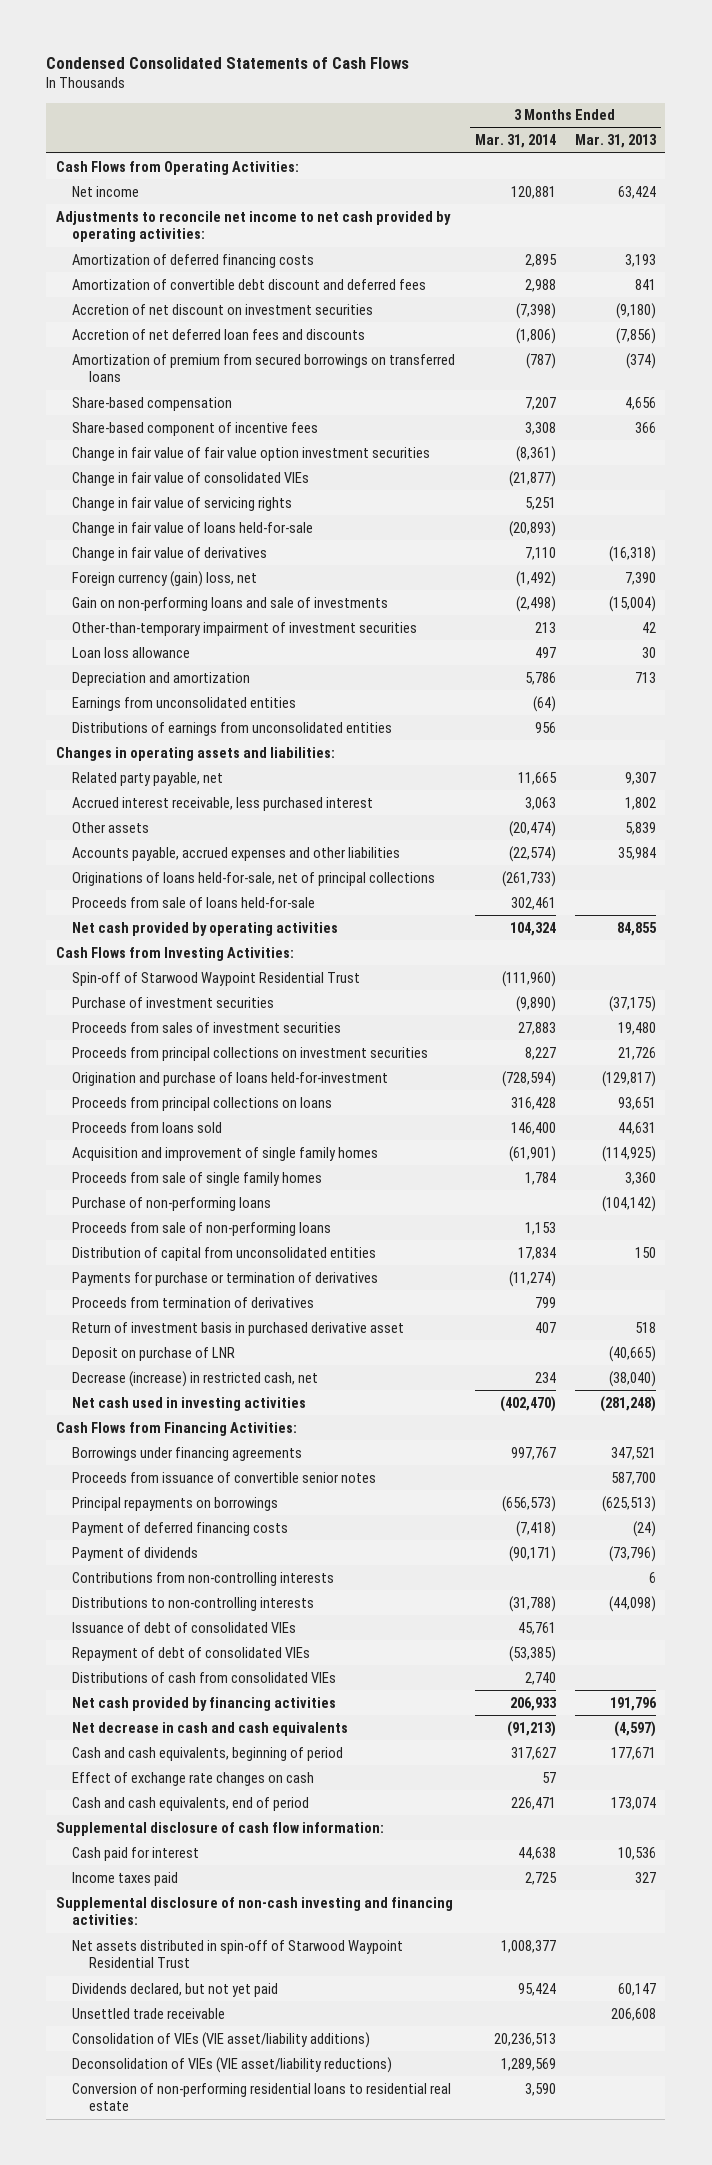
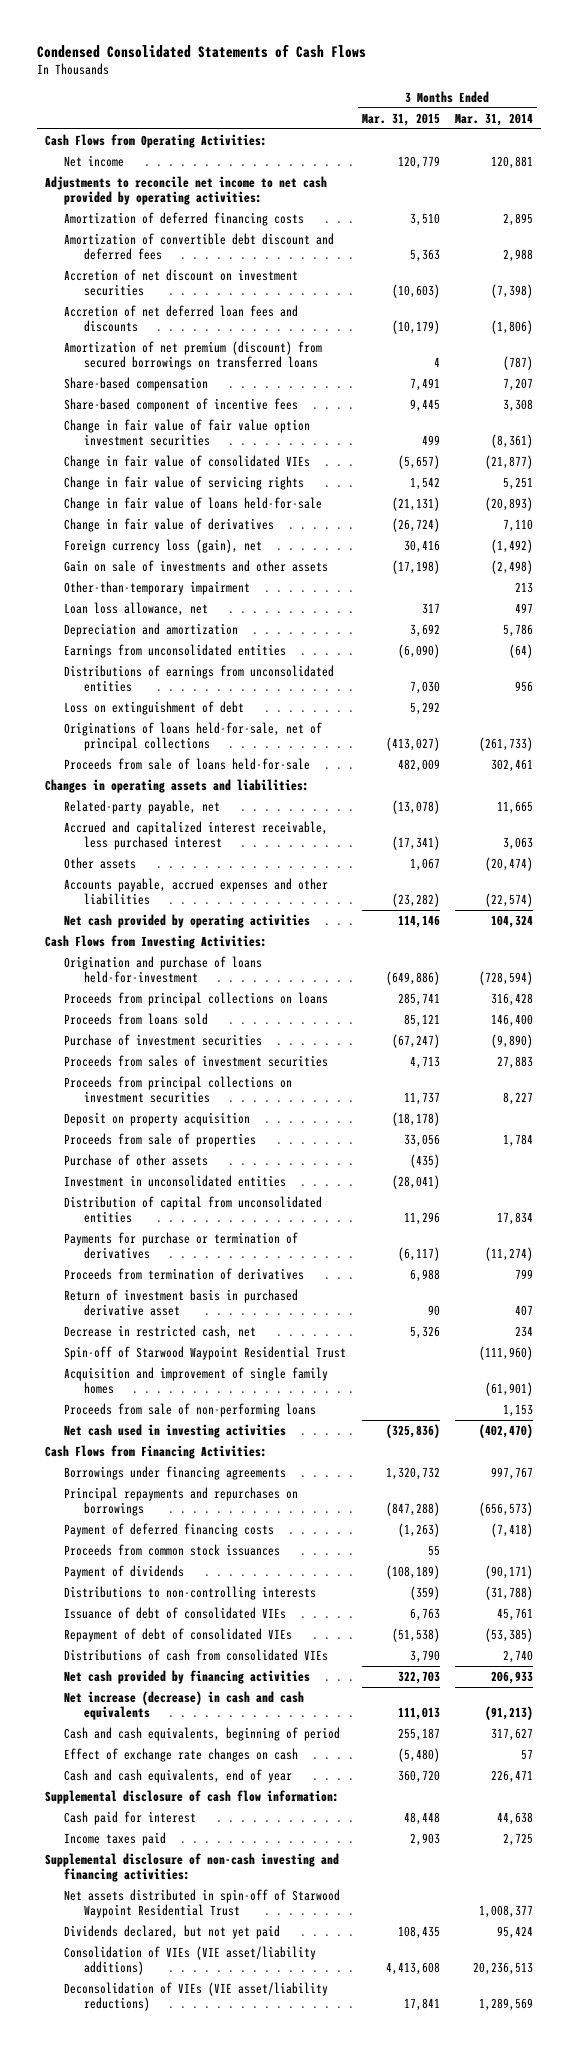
[574,134,657,149] Mar. 31, 2013 -> none
none -> [361,112,440,126] Mar. 31, 2015
[72,353,456,383] Amortization of premium from secured borrowings on transferred loans -> [64,341,323,370] Amortization of net premium (discount) from secured borrowings on transferred loans
[72,570,258,587] Foreign currency (gain) loss, net -> [64,539,263,554] Foreign currency loss (gain), net
[72,596,389,611] Gain on non-performing loans and sale of investments -> [64,560,329,573] Gain on sale of investments and other assets
[72,621,418,636] Other-than-temporary impairment of investment securities -> [64,581,251,596] Other-than-temporary impairment
[72,646,191,658] Loan loss allowance -> [64,602,209,617] Loan loss allowance, net
none -> [64,701,245,716] Loss on extinguishment of debt
[72,871,436,886] Originations of loans held-for-sale, net of principal collections -> [64,722,323,751] Originations of loans held-for-sale, net of principal collections
[72,896,316,908] Proceeds from sale of loans held-for-sale -> [64,758,311,771] Proceeds from sale of loans held-for-sale
[72,771,224,786] Related party payable, net -> [64,800,221,815] Related-party payable, net
[72,796,374,811] Accrued interest receivable, less purchased interest -> [64,821,329,850] Accrued and capitalized interest receivable, less purchased interest
[72,1196,272,1211] Purchase of non-performing loans -> none
[72,996,275,1008] Purchase of investment securities -> [64,1034,263,1047] Purchase of investment securities
[72,1021,342,1033] Proceeds from sales of investment securities -> [64,1055,329,1068] Proceeds from sales of investment securities
[72,1046,429,1061] Proceeds from principal collections on investment securities -> [64,1076,293,1103] Proceeds from principal collections on investment securities
none -> [64,1112,251,1127] Deposit on property acquisition
[72,1171,323,1186] Proceeds from sale of single family homes -> [64,1133,257,1148] Proceeds from sale of properties
none -> [64,1154,209,1167] Purchase of other assets
none -> [64,1175,287,1188] Investment in unconsolidated entities
[72,1346,236,1361] Deposit on purchase of LNR -> none
[72,1370,319,1387] Decrease (increase) in restricted cash, net -> [64,1325,257,1340] Decrease in restricted cash, net
[72,971,361,986] Spin-off of Starwood Waypoint Residential Trust -> [64,1346,347,1361] Spin-off of Starwood Waypoint Residential Trust
[72,1146,379,1161] Acquisition and improvement of single family homes -> [64,1367,329,1394] Acquisition and improvement of single family homes
[72,1221,332,1236] Proceeds from sale of non-performing loans -> [64,1403,317,1418] Proceeds from sale of non-performing loans
[72,1471,377,1483] Proceeds from issuance of convertible senior notes -> none
[72,1496,279,1511] Principal repayments on borrowings -> [64,1487,299,1516] Principal repayments and repurchases on borrowings
none -> [64,1544,281,1557] Proceeds from common stock issuances
[72,1571,335,1586] Contributions from non-controlling interests -> none
[72,1721,349,1736] Net decrease in cash and cash equivalents -> [64,1691,305,1720] Net increase (decrease) in cash and cash equivalents
[72,1796,310,1811] Cash and cash equivalents, end of period -> [64,1769,293,1784] Cash and cash equivalents, end of year
[72,2007,226,2019] Unsettled trade receivable -> none
[72,2082,452,2112] Conversion of non-performing residential loans to residential real estate -> none

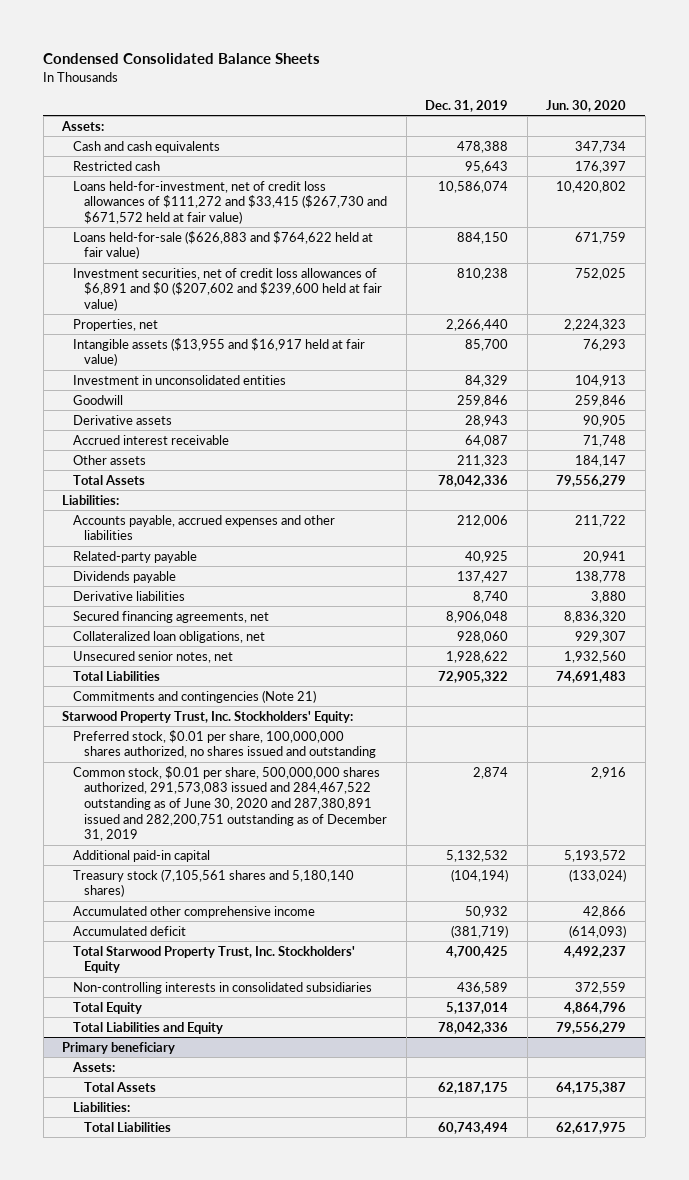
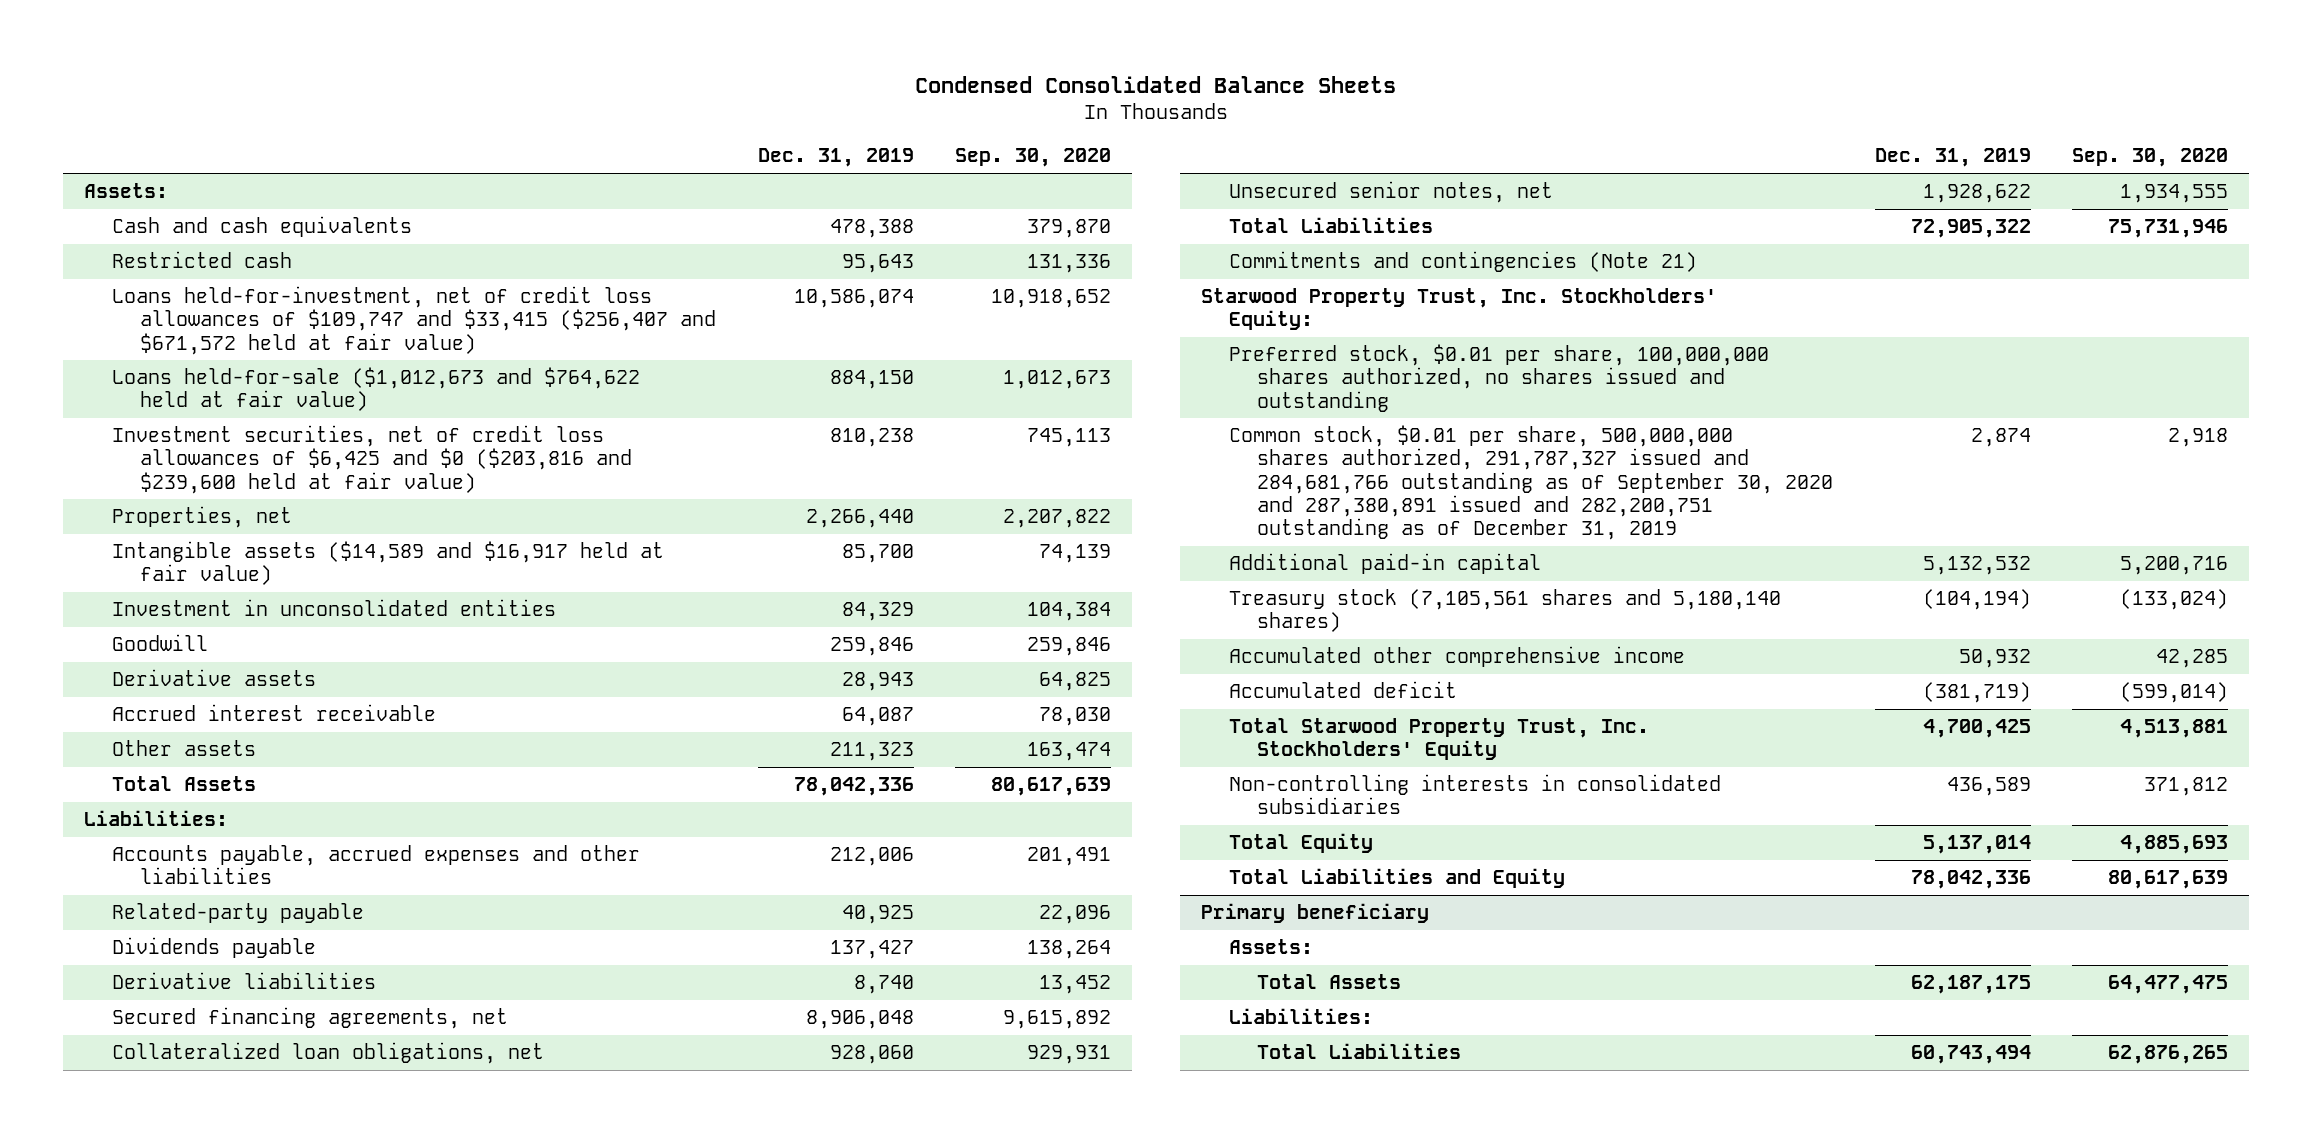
[546,99,627,112] Jun. 30, 2020 -> none
none -> [955,148,1112,168] Sep. 30, 2020
[73,180,388,225] Loans held-for-investment, net of credit loss allowances of $111,272 and $33,415 ($267,730 and $671,572 held at fair value) -> [111,286,716,355] Loans held-for-investment, net of credit loss allowances of $109,747 and $33,415 ($256,407 and $671,572 held at fair value)
[73,230,374,260] Loans held-for-sale ($626,883 and $764,622 held at fair value) -> [111,367,640,412] Loans held-for-sale ($1,012,673 and $764,622 held at fair value)
[73,267,383,312] Investment securities, net of credit loss allowances of $6,891 and $0 ($207,602 and $239,600 held at fair value) -> [111,425,632,494] Investment securities, net of credit loss allowances of $6,425 and $0 ($203,816 and $239,600 held at fair value)
[73,337,366,367] Intangible assets ($13,955 and $16,917 held at fair value) -> [111,541,664,586] Intangible assets ($14,589 and $16,917 held at fair value)
[73,765,388,842] Common stock, $0.01 per share, 500,000,000 shares authorized, 291,573,083 issued and 284,467,522 outstanding as of June 30, 2020 and 287,380,891 issued and 282,200,751 outstanding as of December 31, 2019 -> [1229,425,1834,541] Common stock, $0.01 per share, 500,000,000 shares authorized, 291,787,327 issued and 284,681,766 outstanding as of September 30, 2020 and 287,380,891 issued and 282,200,751 outstanding as of December 31, 2019

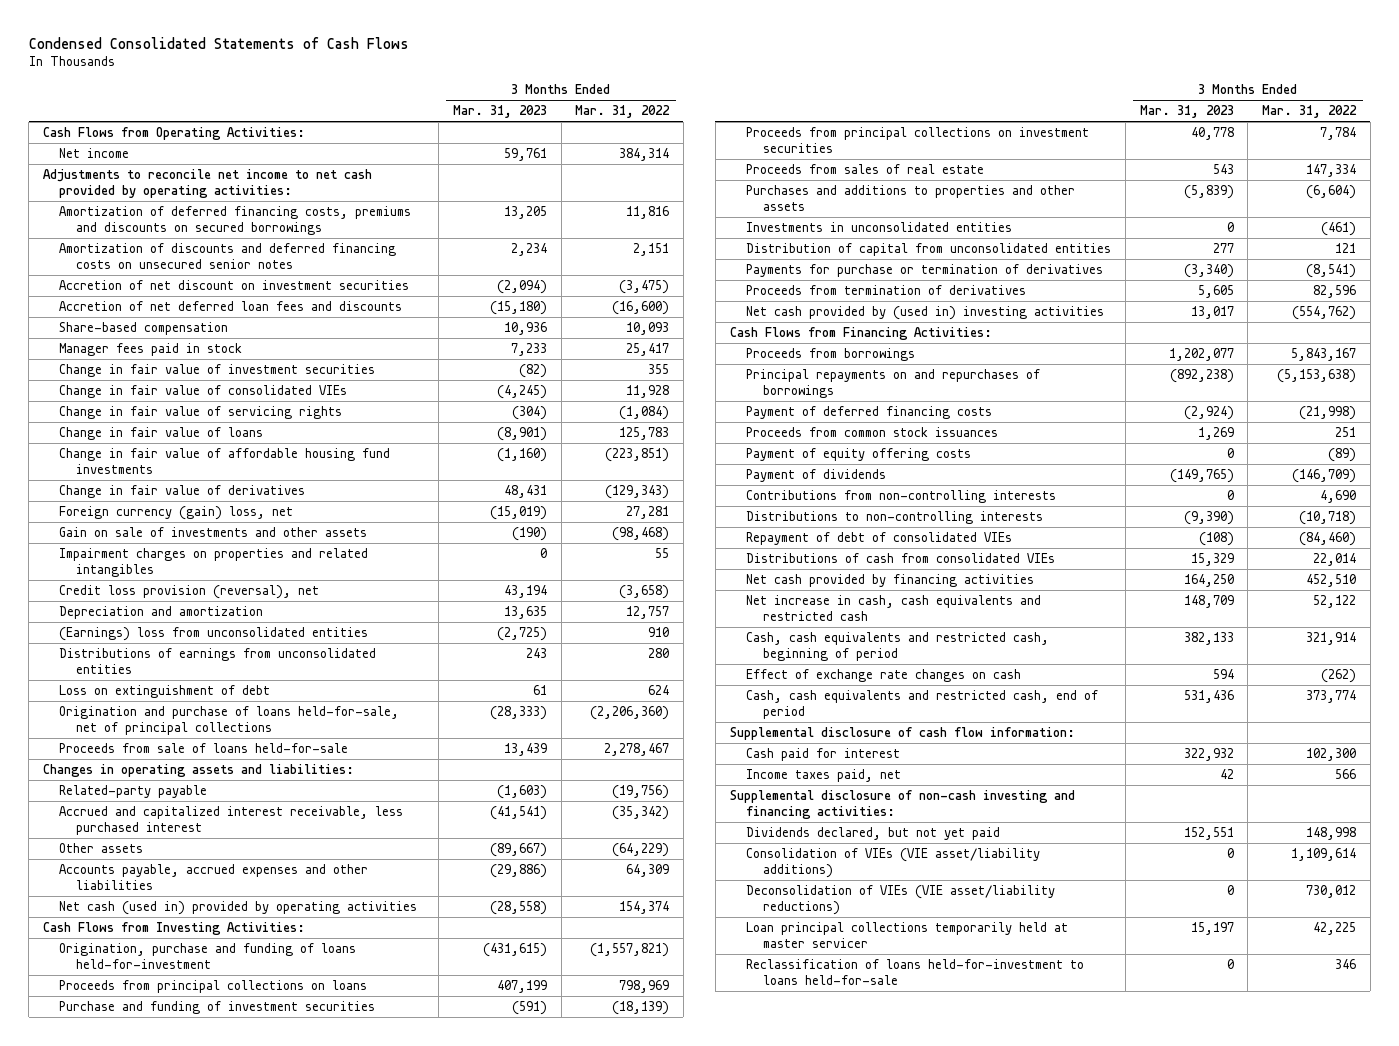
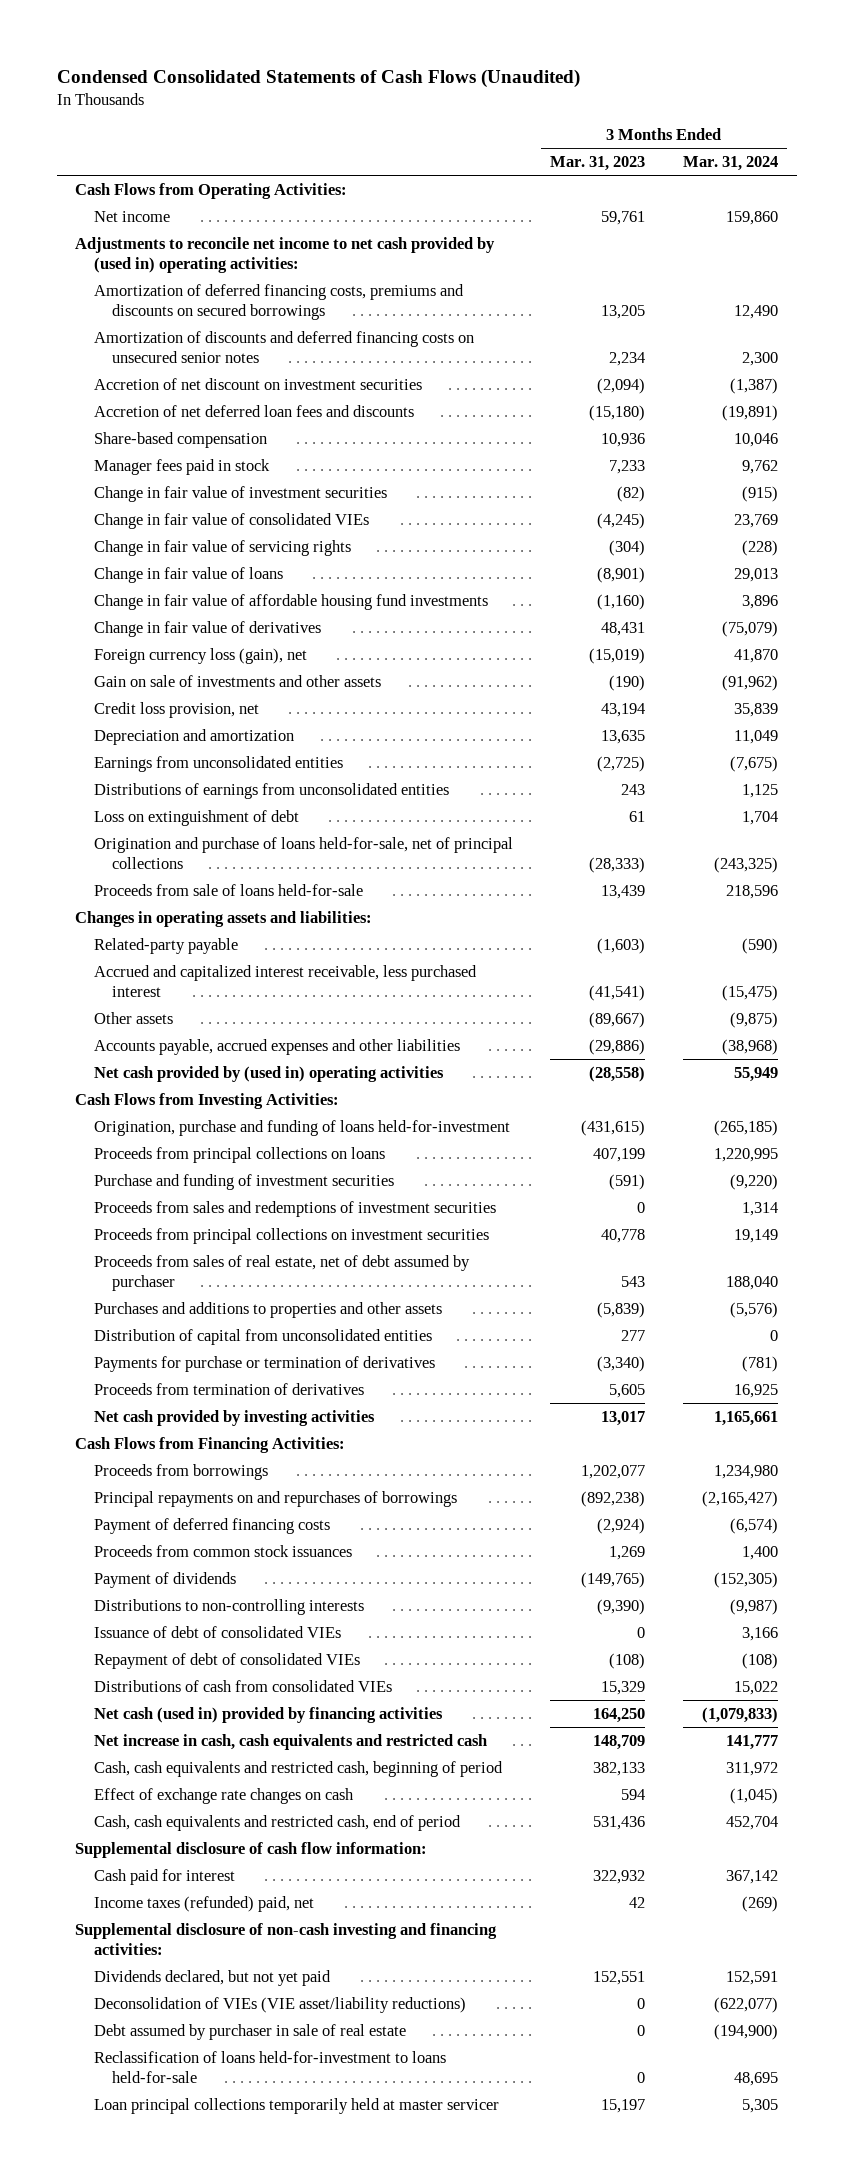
[28,36,409,49] Condensed Consolidated Statements of Cash Flows -> [56,68,580,88] Condensed Consolidated Statements of Cash Flows (Unaudited)
[575,105,671,119] Mar. 31, 2022 -> none
none -> [682,156,778,172] Mar. 31, 2024
[42,169,372,198] Adjustments to reconcile net income to net cash provided by operating activities: -> [75,236,496,274] Adjustments to reconcile net income to net cash provided by (used in) operating activities:
[59,506,294,521] Foreign currency (gain) loss, net -> [93,647,307,664] Foreign currency loss (gain), net
[59,548,369,577] Impairment charges on properties and related intangibles -> none
[59,585,320,600] Credit loss provision (reversal), net -> [93,701,259,718] Credit loss provision, net
[59,627,369,642] (Earnings) loss from unconsolidated entities -> [93,755,343,772] Earnings from unconsolidated entities
[59,901,418,916] Net cash (used in) provided by operating activities -> [93,1065,444,1082] Net cash provided by (used in) operating activities
none -> [93,1200,496,1217] Proceeds from sales and redemptions of investment securities
[746,164,985,175] Proceeds from sales of real estate -> [93,1254,470,1292] Proceeds from sales of real estate, net of debt assumed by purchaser
[746,222,1013,233] Investments in unconsolidated entities -> none
[746,306,1105,321] Net cash provided by (used in) investing activities -> [93,1409,375,1426] Net cash provided by investing activities
[746,448,972,462] Payment of equity offering costs -> none
[746,490,1057,504] Contributions from non-controlling interests -> none
none -> [93,1625,341,1638] Issuance of debt of consolidated VIEs
[746,574,1035,588] Net cash provided by financing activities -> [93,1706,443,1723] Net cash (used in) provided by financing activities
[746,769,902,783] Income taxes paid, net -> [93,1895,314,1912] Income taxes (refunded) paid, net
[746,848,1041,878] Consolidation of VIEs (VIE asset/liability additions) -> none
none -> [93,2023,406,2040] Debt assumed by purchaser in sale of real estate
[746,922,1069,948] Loan principal collections temporarily held at master servicer -> [93,2097,499,2114] Loan principal collections temporarily held at master servicer

